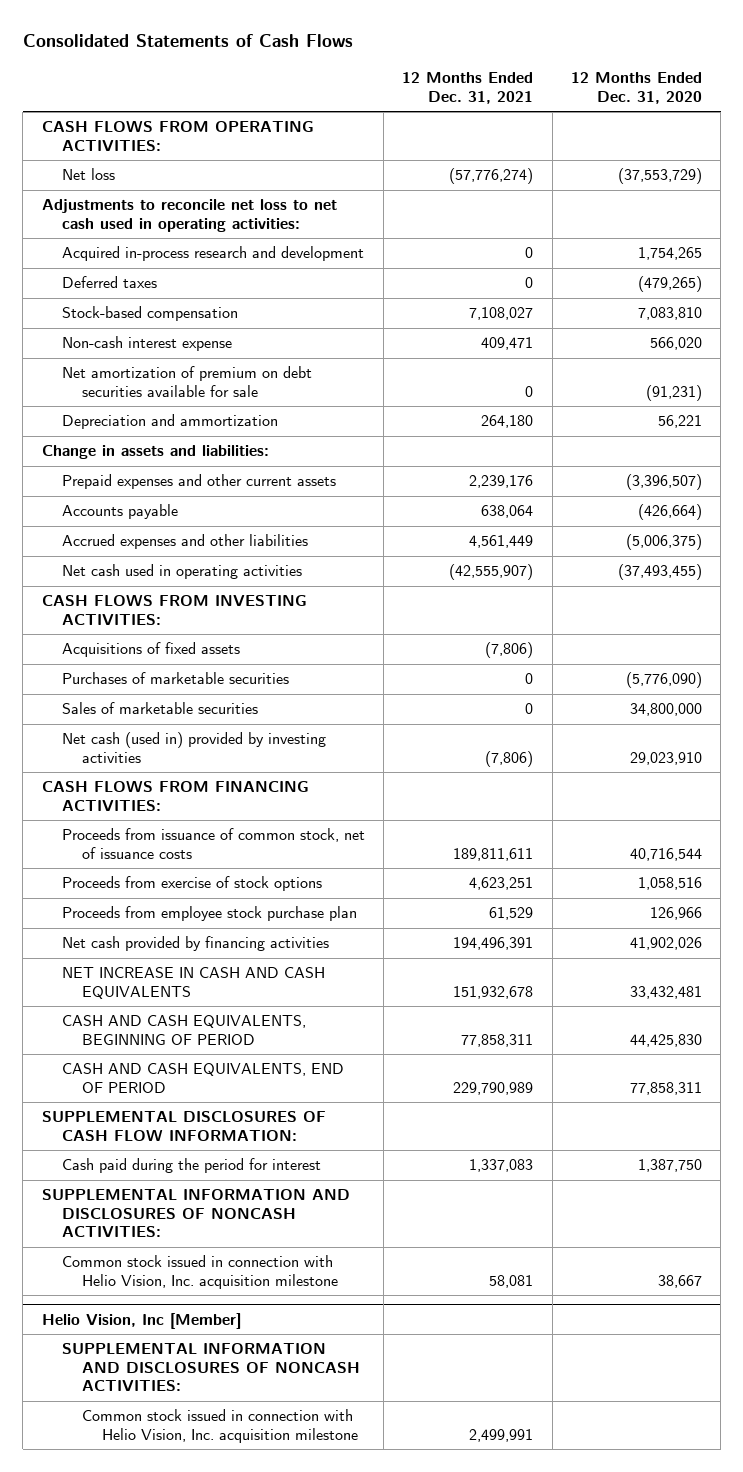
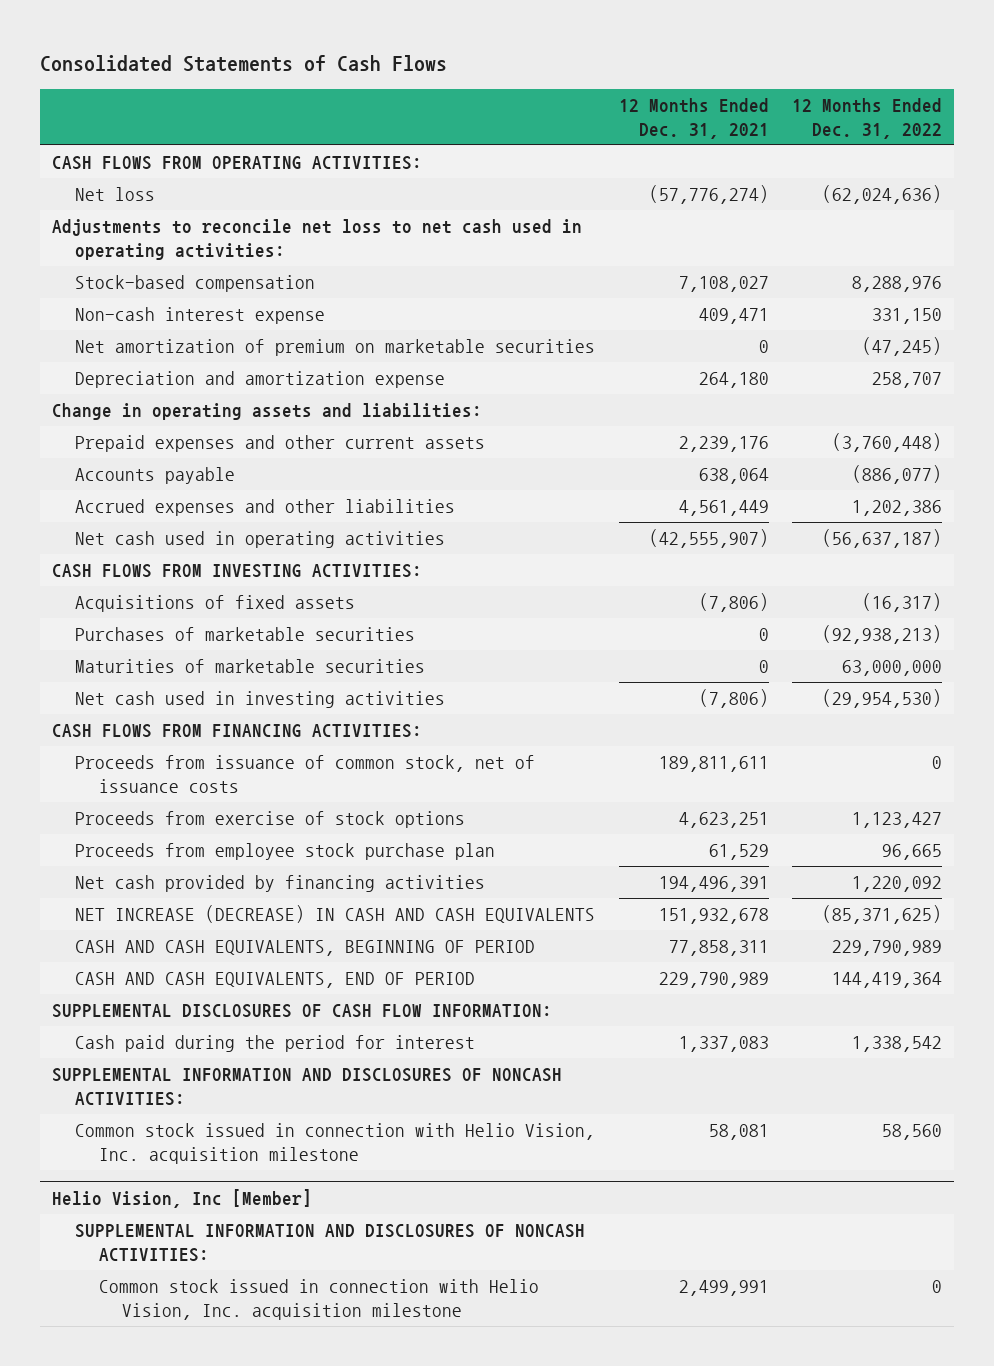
[570,72,702,104] 12 Months Ended Dec. 31, 2020 -> none
none -> [792,97,943,139] 12 Months Ended Dec. 31, 2022
[61,246,364,262] Acquired in-process research and development -> none
[61,276,157,289] Deferred taxes -> none
[61,366,312,397] Net amortization of premium on debt securities available for sale -> [75,339,596,357] Net amortization of premium on marketable securities
[61,414,278,430] Depreciation and ammortization -> [75,371,446,389] Depreciation and amortization expense
[41,445,269,460] Change in assets and liabilities: -> [51,403,482,421] Change in operating assets and liabilities:
[61,702,258,715] Sales of marketable securities -> [75,659,426,674] Maturities of marketable securities
[61,732,326,763] Net cash (used in) provided by investing activities -> [75,691,446,709] Net cash used in investing activities
[61,967,325,999] NET INCREASE IN CASH AND CASH EQUIVALENTS -> [75,905,596,924] NET INCREASE (DECREASE) IN CASH AND CASH EQUIVALENTS

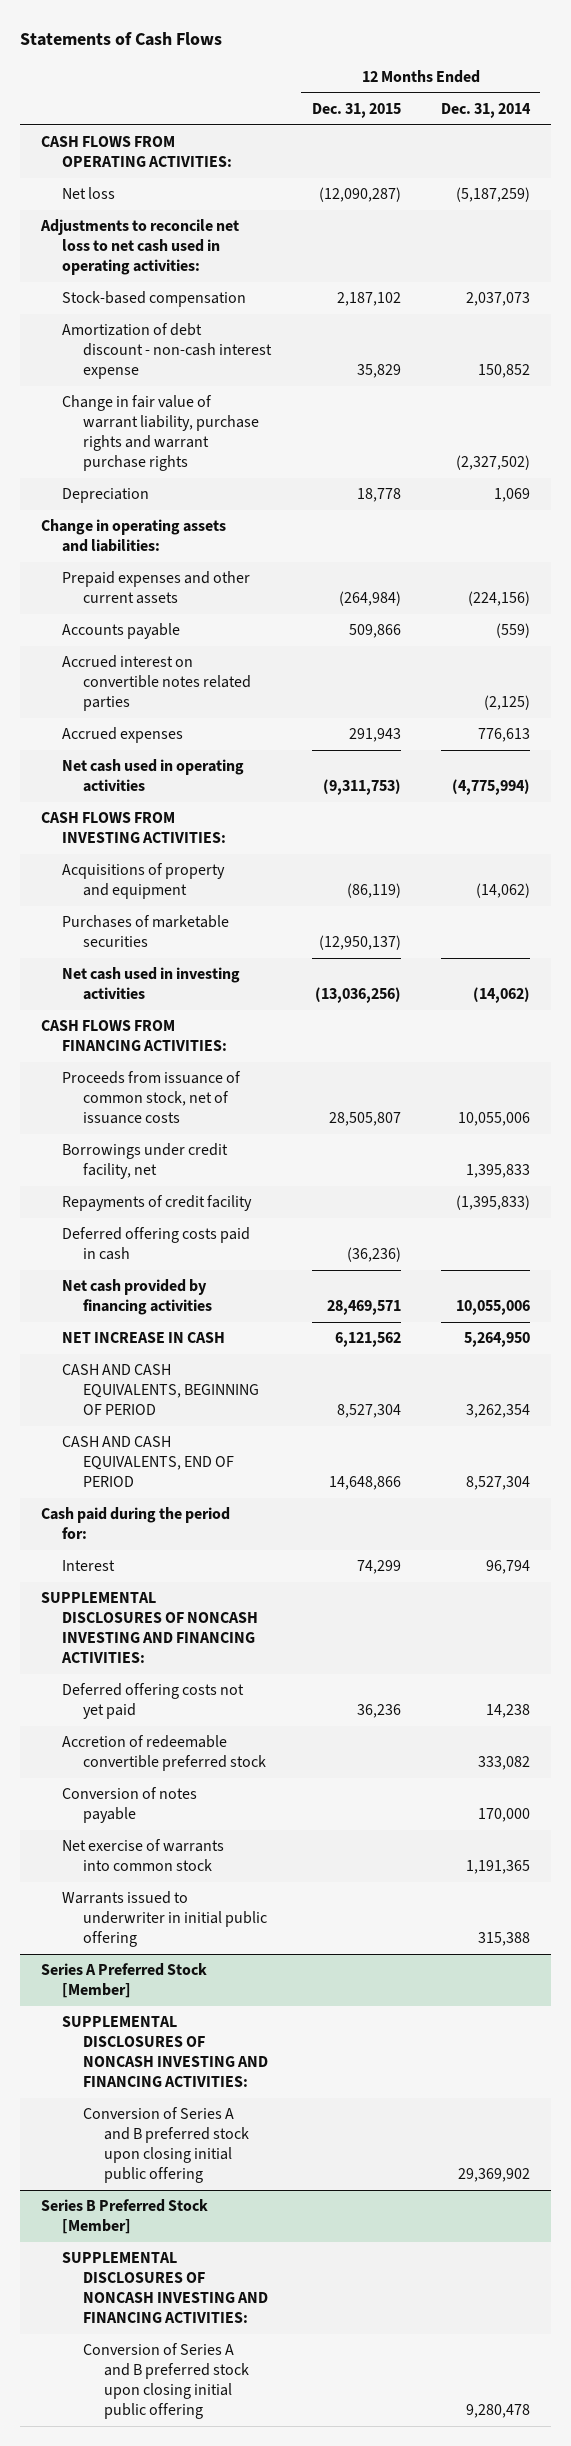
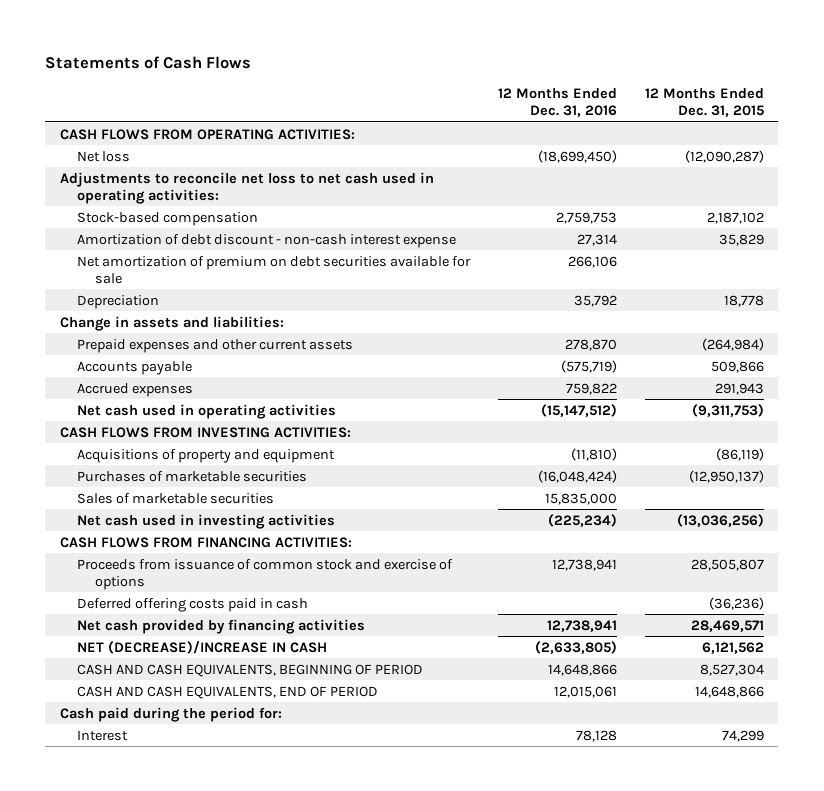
[441,103,532,119] Dec. 31, 2014 -> none
none -> [498,88,618,118] 12 Months Ended Dec. 31, 2016
[61,395,259,472] Change in fair value of warrant liability, purchase rights and warrant purchase rights -> none
none -> [77,255,472,284] Net amortization of premium on debt securities available for sale
[40,519,226,553] Change in operating assets and liabilities: -> [59,315,284,331] Change in assets and liabilities:
[61,655,251,712] Accrued interest on convertible notes related parties -> none
none -> [77,492,275,504] Sales of marketable securities
[61,1143,228,1180] Borrowings under credit facility, net -> none
[61,1195,252,1212] Repayments of credit facility -> none
[61,1071,241,1125] Proceeds from issuance of common stock, net of issuance costs -> [77,558,454,590] Proceeds from issuance of common stock and exercise of options
[61,1332,225,1344] NET INCREASE IN CASH -> [77,640,328,654] NET (DECREASE)/INCREASE IN CASH
[40,1592,258,1664] SUPPLEMENTAL DISCLOSURES OF NONCASH INVESTING AND FINANCING ACTIVITIES: -> none
[61,1683,244,1720] Deferred offering costs not yet paid -> none
[61,1735,266,1772] Accretion of redeemable convertible preferred stock -> none
[61,1787,197,1824] Conversion of notes payable -> none
[61,1839,224,1872] Net exercise of warrants into common stock -> none
[61,1891,267,1948] Warrants issued to underwriter in initial public offering -> none
[40,1963,207,1999] Series A Preferred Stock [Member] -> none
[61,2016,268,2088] SUPPLEMENTAL DISCLOSURES OF NONCASH INVESTING AND FINANCING ACTIVITIES: -> none
[82,2107,249,2184] Conversion of Series A and B preferred stock upon closing initial public offering -> none
[40,2199,208,2235] Series B Preferred Stock [Member] -> none
[61,2252,268,2324] SUPPLEMENTAL DISCLOSURES OF NONCASH INVESTING AND FINANCING ACTIVITIES: -> none
[82,2343,249,2420] Conversion of Series A and B preferred stock upon closing initial public offering -> none

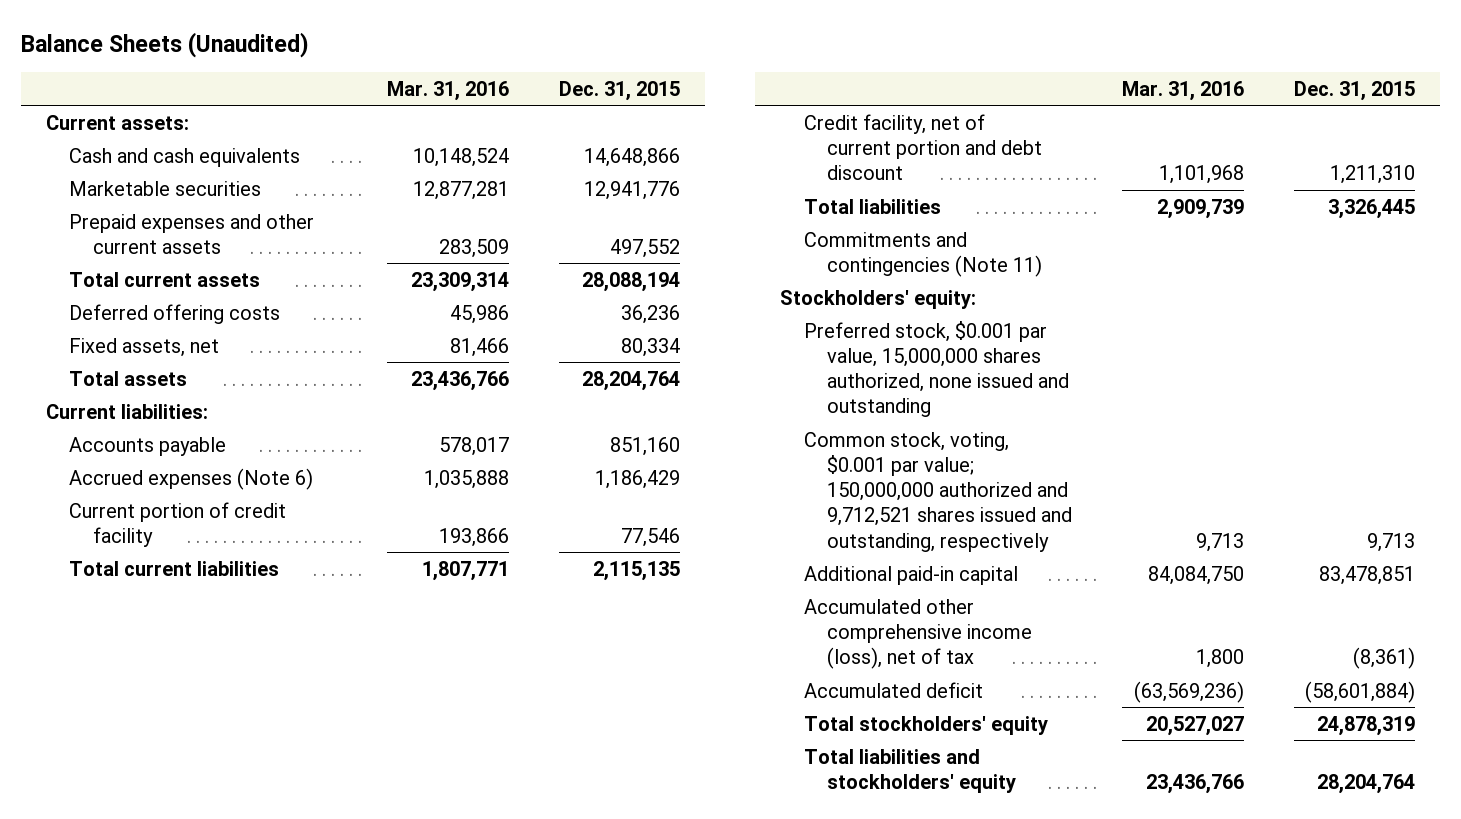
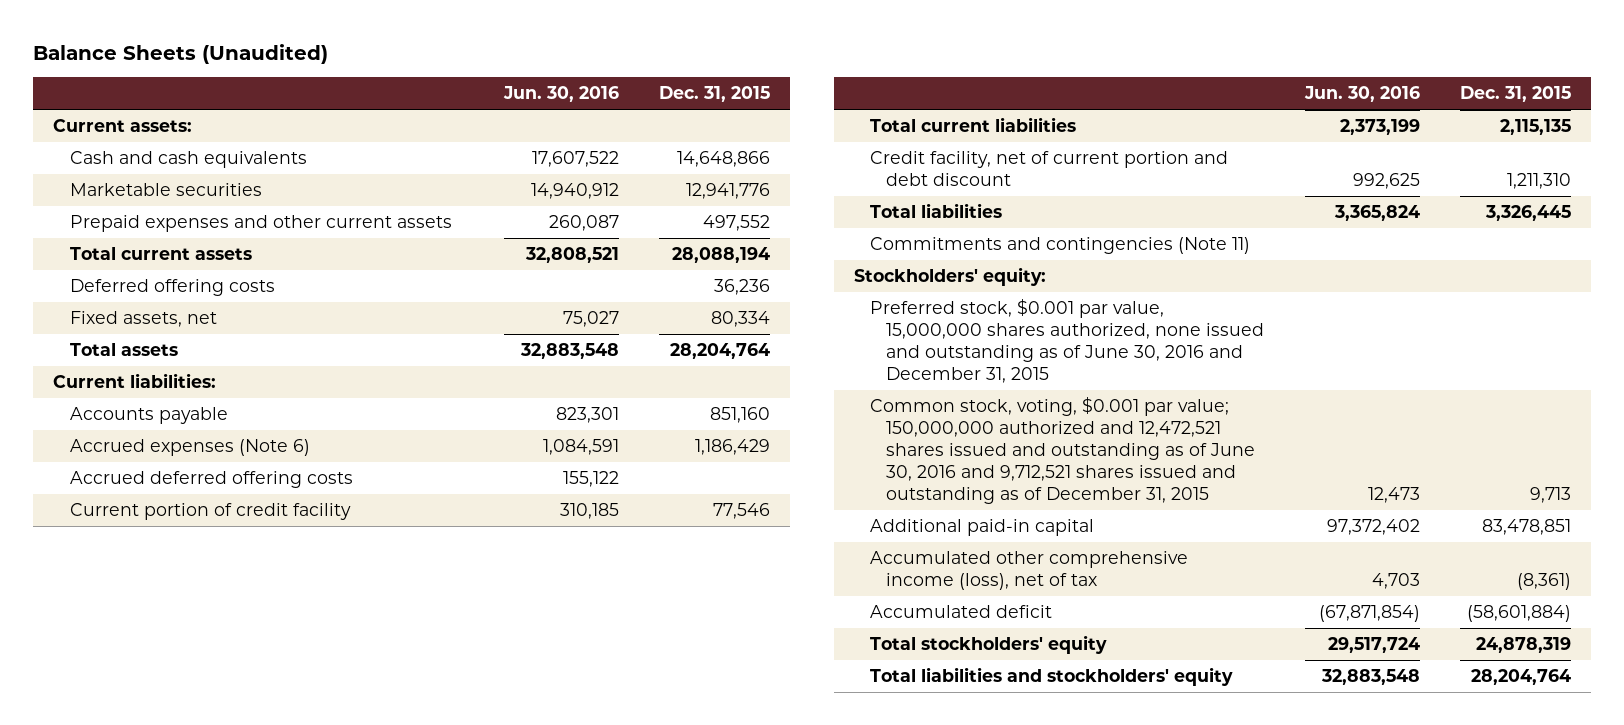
[387,80,510,101] Mar. 31, 2016 -> none
none -> [503,86,620,103] Jun. 30, 2016
none -> [69,471,353,489] Accrued deferred offering costs
[803,320,1069,418] Preferred stock, $0.001 par value, 15,000,000 shares authorized, none issued and outstanding -> [870,299,1265,384] Preferred stock, $0.001 par value, 15,000,000 shares authorized, none issued and outstanding as of June 30, 2016 and December 31, 2015
[803,431,1072,552] Common stock, voting, $0.001 par value; 150,000,000 authorized and 9,712,521 shares issued and outstanding, respectively -> [870,397,1256,505] Common stock, voting, $0.001 par value; 150,000,000 authorized and 12,472,521 shares issued and outstanding as of June 30, 2016 and 9,712,521 shares issued and outstanding as of December 31, 2015

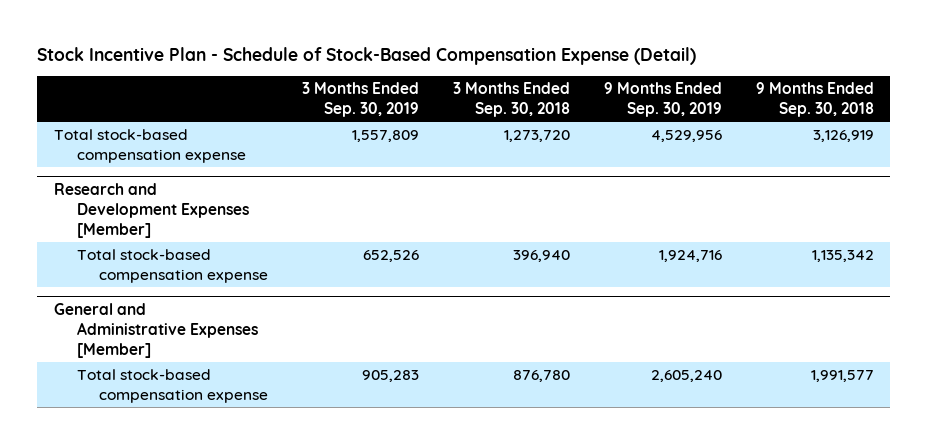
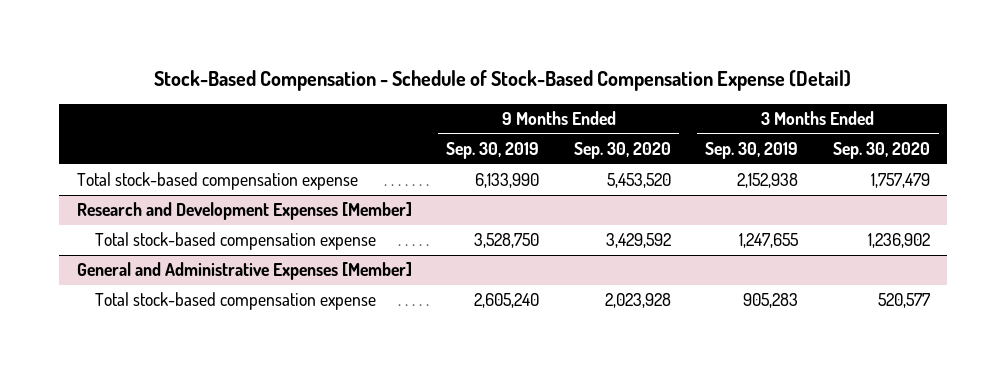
[37,46,697,65] Stock Incentive Plan - Schedule of Stock-Based Compensation Expense (Detail) -> [154,70,852,92] Stock-Based Compensation - Schedule of Stock-Based Compensation Expense (Detail)
[452,82,570,118] 3 Months Ended Sep. 30, 2018 -> none
[755,82,874,118] 9 Months Ended Sep. 30, 2018 -> none
none -> [573,142,671,160] Sep. 30, 2020
none -> [832,142,930,160] Sep. 30, 2020
[351,129,419,142] 1,557,809 -> [737,173,799,189] 2,152,938
[650,129,722,142] 4,529,956 -> [475,173,540,189] 6,133,990
[362,249,419,262] 652,526 -> [739,233,799,249] 1,247,655
[658,249,722,262] 1,924,716 -> [474,233,540,249] 3,528,750

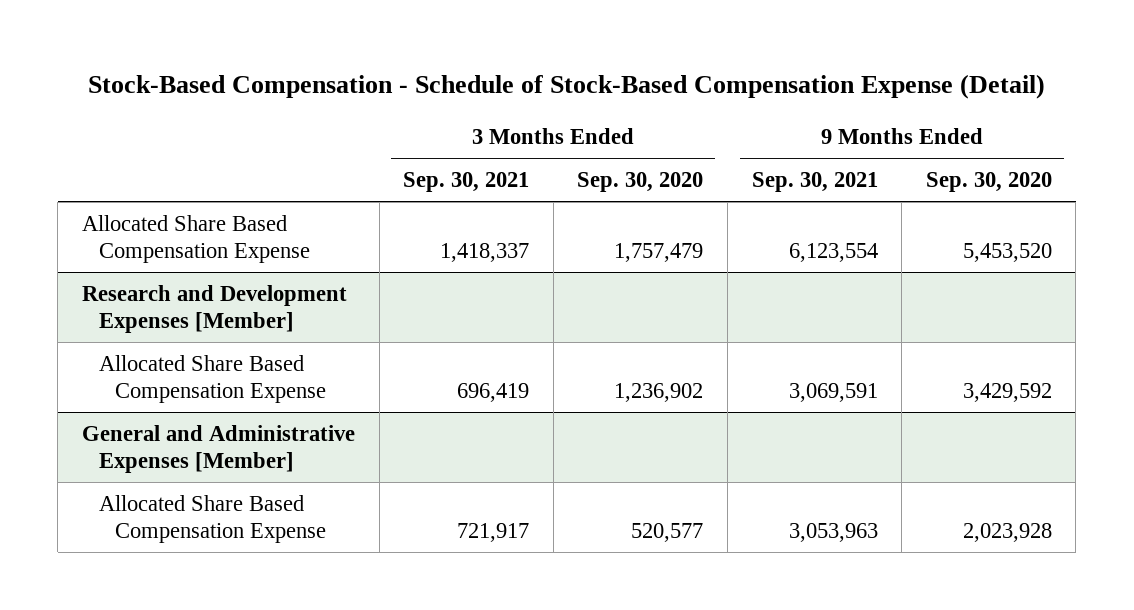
[446,142,540,160] Sep. 30, 2019 -> none
[705,142,799,160] Sep. 30, 2019 -> none
none -> [403,171,530,192] Sep. 30, 2021
none -> [751,171,878,192] Sep. 30, 2021
[76,172,358,191] Total stock-based compensation expense -> [82,214,310,264] Allocated Share Based Compensation Expense
[94,232,376,251] Total stock-based compensation expense -> [98,354,327,404] Allocated Share Based Compensation Expense
[94,292,376,311] Total stock-based compensation expense -> [98,494,327,544] Allocated Share Based Compensation Expense

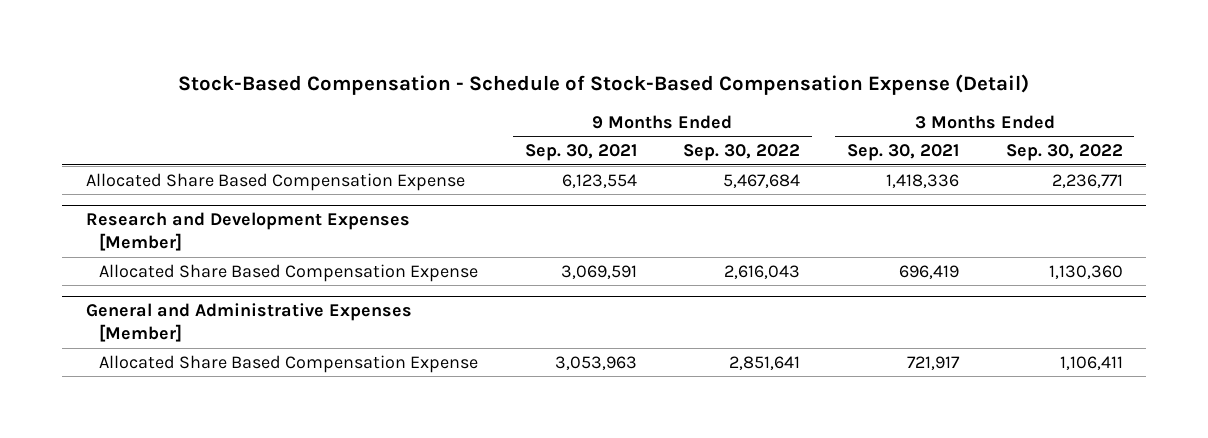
[577,171,704,192] Sep. 30, 2020 -> none
[925,171,1052,192] Sep. 30, 2020 -> none
none -> [683,144,801,162] Sep. 30, 2022
none -> [1005,144,1123,162] Sep. 30, 2022
[440,243,530,263] 1,418,337 -> [886,173,960,188] 1,418,336

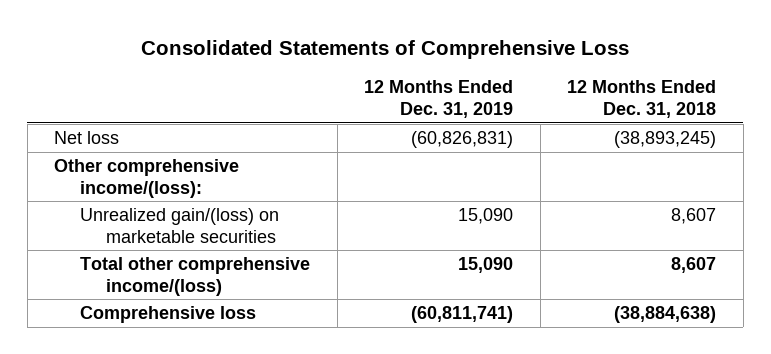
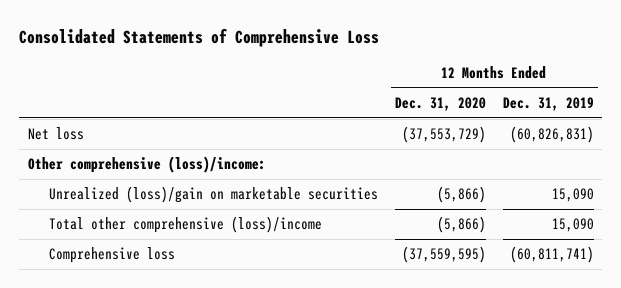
[567,80,717,119] 12 Months Ended Dec. 31, 2018 -> none
none -> [394,97,486,112] Dec. 31, 2020
[54,158,240,198] Other comprehensive income/(loss): -> [27,156,266,174] Other comprehensive (loss)/income:
[80,207,280,243] Unrealized gain/(loss) on marketable securities -> [49,186,379,204] Unrealized (loss)/gain on marketable securities
[80,256,311,296] Total other comprehensive income/(loss) -> [49,216,323,234] Total other comprehensive (loss)/income

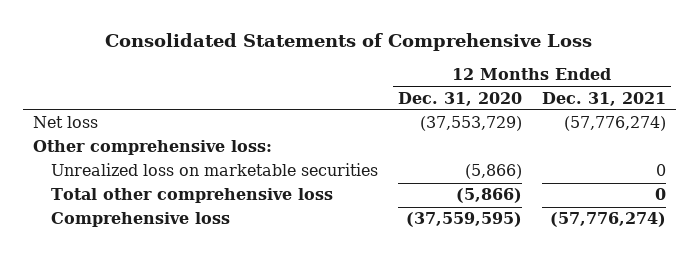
[502,97,594,112] Dec. 31, 2019 -> none
none -> [541,91,666,106] Dec. 31, 2021
[27,156,266,174] Other comprehensive (loss)/income: -> [33,140,273,156] Other comprehensive loss:
[49,186,379,204] Unrealized (loss)/gain on marketable securities -> [50,163,378,177] Unrealized loss on marketable securities
[49,216,323,234] Total other comprehensive (loss)/income -> [50,188,333,204] Total other comprehensive loss

